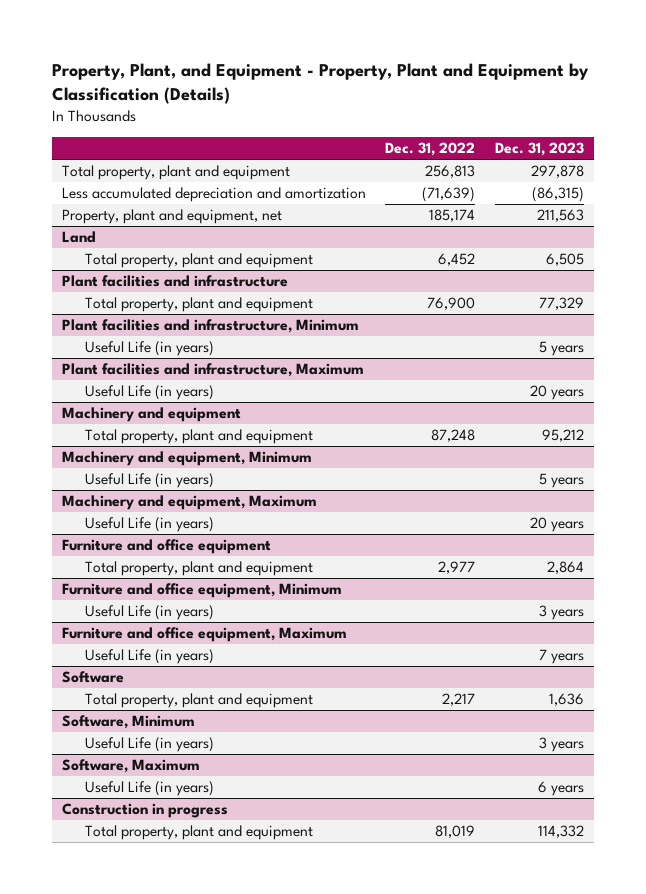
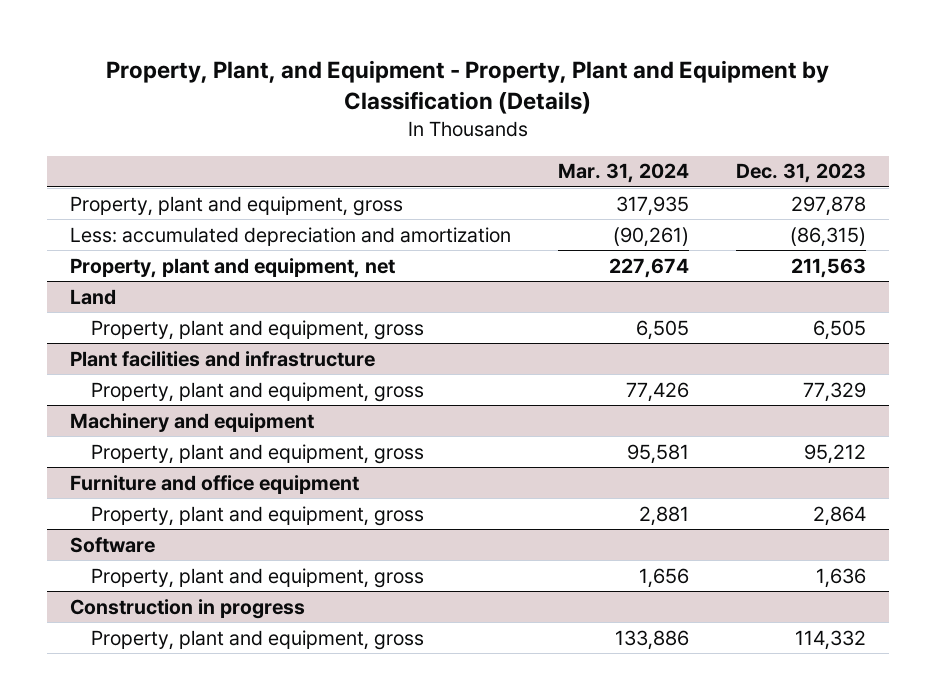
[385,142,476,157] Dec. 31, 2022 -> none
none -> [557,163,689,184] Mar. 31, 2024
[61,165,290,181] Total property, plant and equipment -> [70,195,404,216] Property, plant and equipment, gross
[61,187,366,203] Less accumulated depreciation and amortization -> [70,226,512,246] Less: accumulated depreciation and amortization
[85,253,314,269] Total property, plant and equipment -> [90,319,424,340] Property, plant and equipment, gross
[61,319,359,334] Plant facilities and infrastructure, Minimum -> none
[85,341,215,357] Useful Life (in years) -> none
[61,363,364,378] Plant facilities and infrastructure, Maximum -> none
[85,385,215,401] Useful Life (in years) -> none
[85,297,314,313] Total property, plant and equipment -> [90,381,424,402] Property, plant and equipment, gross
[61,451,312,467] Machinery and equipment, Minimum -> none
[85,473,215,489] Useful Life (in years) -> none
[61,495,317,511] Machinery and equipment, Maximum -> none
[85,517,215,533] Useful Life (in years) -> none
[85,429,314,445] Total property, plant and equipment -> [90,443,424,464] Property, plant and equipment, gross
[61,583,342,599] Furniture and office equipment, Minimum -> none
[85,605,215,621] Useful Life (in years) -> none
[61,627,347,643] Furniture and office equipment, Maximum -> none
[85,649,215,665] Useful Life (in years) -> none
[85,561,314,577] Total property, plant and equipment -> [90,505,424,526] Property, plant and equipment, gross
[61,715,195,730] Software, Minimum -> none
[85,737,215,753] Useful Life (in years) -> none
[61,759,200,774] Software, Maximum -> none
[85,781,215,797] Useful Life (in years) -> none
[85,693,314,709] Total property, plant and equipment -> [90,567,424,588] Property, plant and equipment, gross
[85,825,314,841] Total property, plant and equipment -> [90,629,424,650] Property, plant and equipment, gross

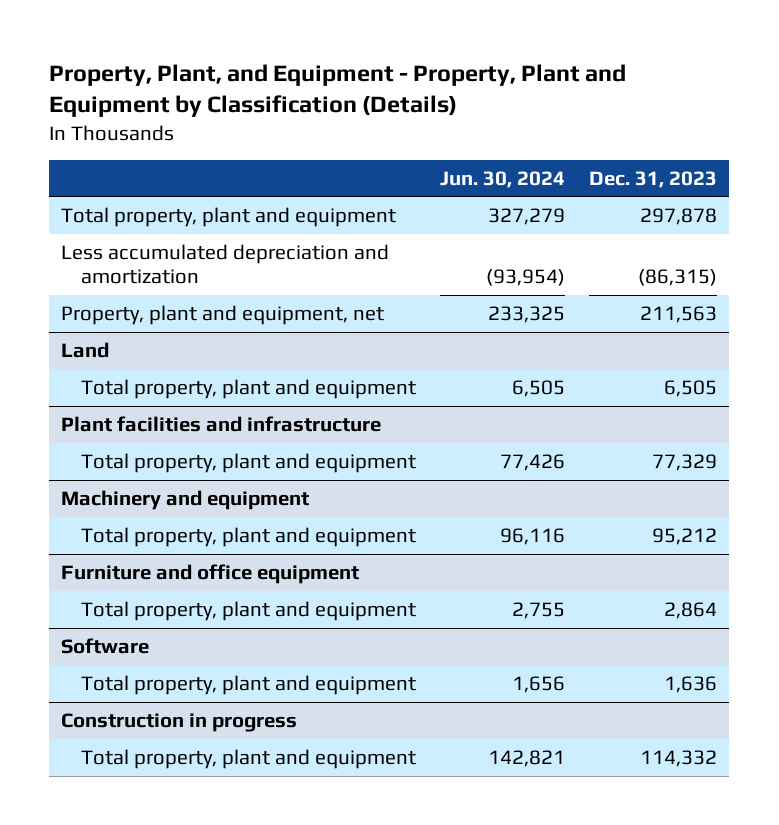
[557,163,689,184] Mar. 31, 2024 -> none
none -> [440,170,566,188] Jun. 30, 2024
[70,195,404,216] Property, plant and equipment, gross -> [61,206,397,227] Total property, plant and equipment
[70,226,512,246] Less: accumulated depreciation and amortization -> [61,243,390,285] Less accumulated depreciation and amortization
[90,319,424,340] Property, plant and equipment, gross -> [81,378,417,399] Total property, plant and equipment
[90,381,424,402] Property, plant and equipment, gross -> [81,452,417,473] Total property, plant and equipment
[90,443,424,464] Property, plant and equipment, gross -> [81,526,417,547] Total property, plant and equipment
[90,505,424,526] Property, plant and equipment, gross -> [81,600,417,621] Total property, plant and equipment
[90,567,424,588] Property, plant and equipment, gross -> [81,674,417,695] Total property, plant and equipment
[90,629,424,650] Property, plant and equipment, gross -> [81,748,417,769] Total property, plant and equipment

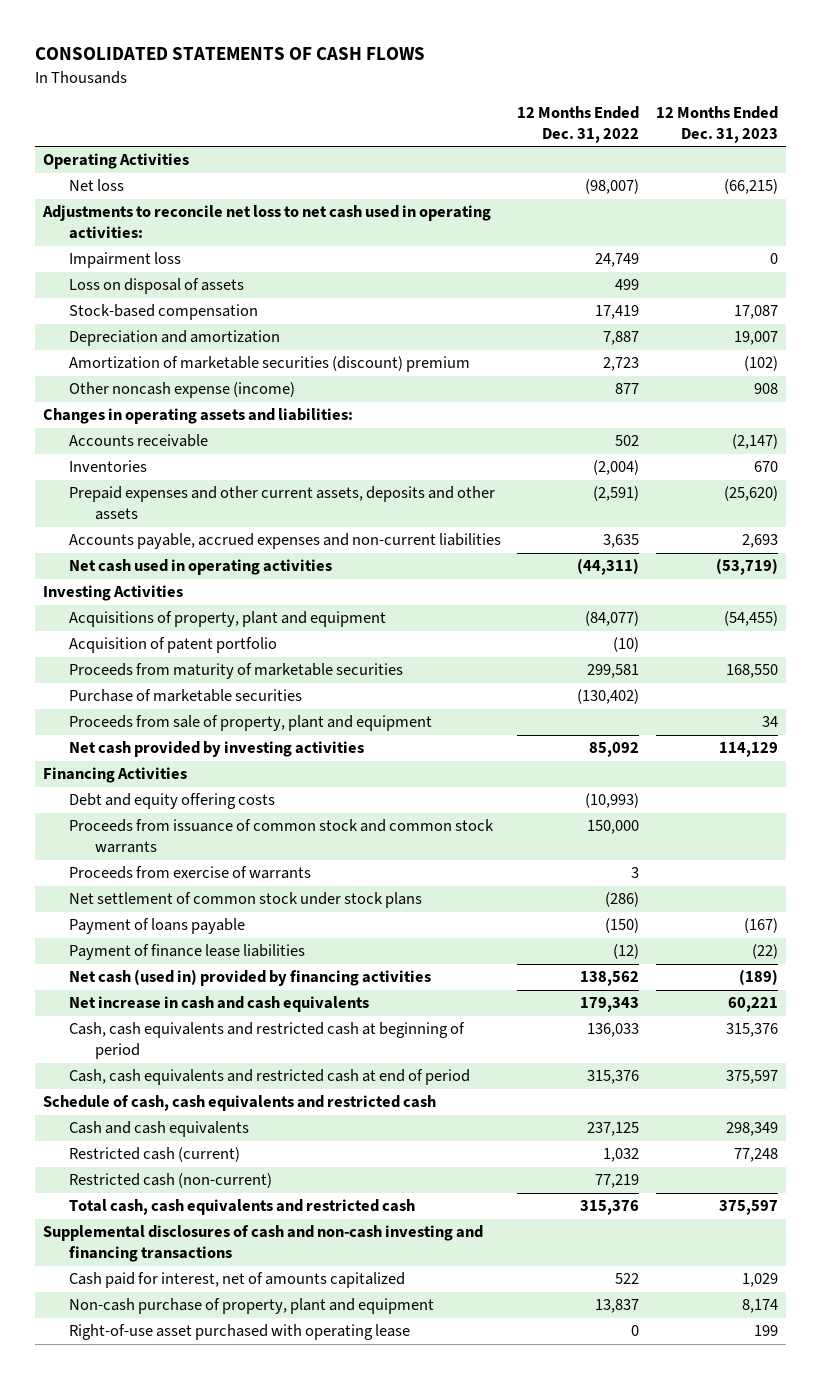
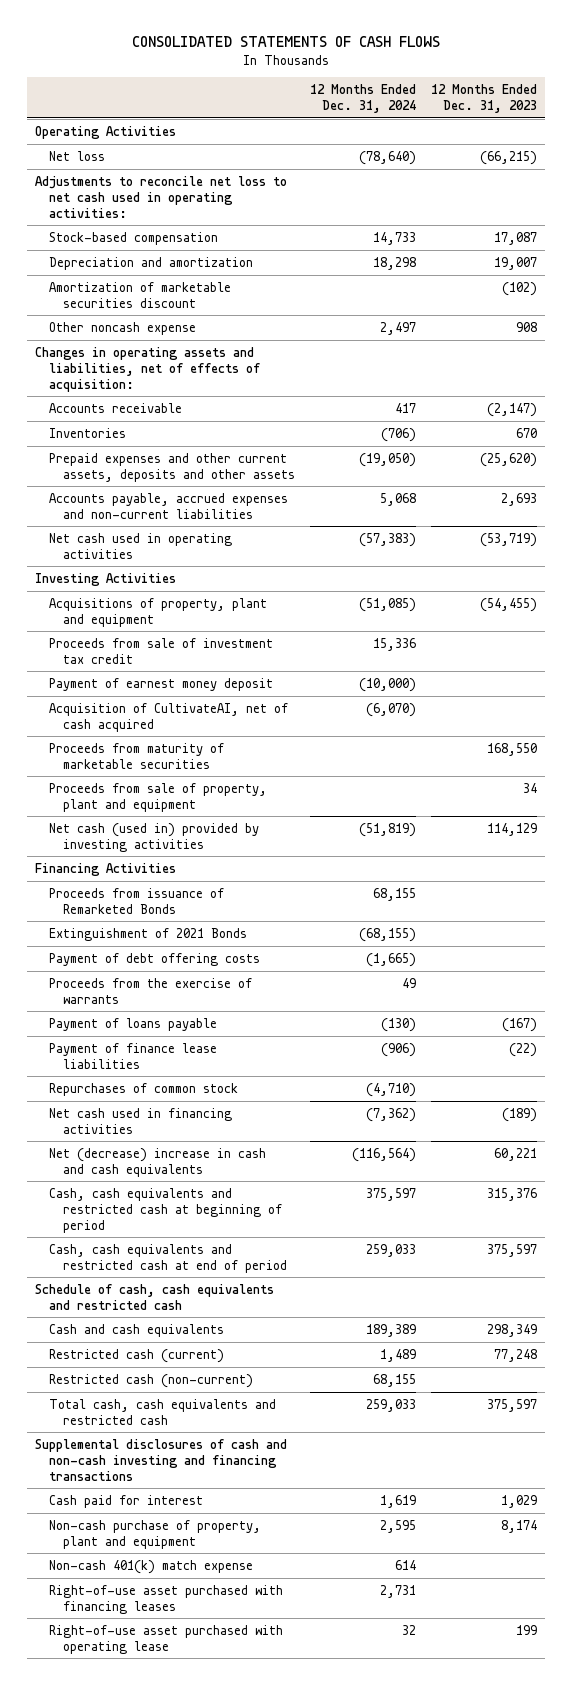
[517,105,640,143] 12 Months Ended Dec. 31, 2022 -> none
none -> [310,84,417,114] 12 Months Ended Dec. 31, 2024
[68,252,181,269] Impairment loss -> none
[68,278,244,295] Loss on disposal of assets -> none
[68,356,470,373] Amortization of marketable securities (discount) premium -> [48,281,231,308] Amortization of marketable securities discount
[68,382,295,399] Other noncash expense (income) -> [48,321,196,335] Other noncash expense
[42,408,353,425] Changes in operating assets and liabilities: -> [34,346,260,392] Changes in operating assets and liabilities, net of effects of acquisition:
[68,637,277,654] Acquisition of patent portfolio -> none
none -> [48,637,273,664] Proceeds from sale of investment tax credit
none -> [48,677,273,691] Payment of earnest money deposit
none -> [48,702,288,732] Acquisition of CultivateAI, net of cash acquired
[68,689,302,703] Purchase of marketable securities -> none
[68,741,364,758] Net cash provided by investing activities -> [48,822,259,852] Net cash (used in) provided by investing activities
[68,793,275,810] Debt and equity offering costs -> none
[68,819,494,854] Proceeds from issuance of common stock and common stock warrants -> none
[68,892,422,909] Net settlement of common stock under stock plans -> none
none -> [48,887,224,914] Proceeds from issuance of Remarketed Bonds
none -> [48,927,247,941] Extinguishment of 2021 Bonds
none -> [48,952,260,966] Payment of debt offering costs
[68,866,311,880] Proceeds from exercise of warrants -> [48,977,252,1004] Proceeds from the exercise of warrants
none -> [48,1082,238,1096] Repurchases of common stock
[68,969,431,987] Net cash (used in) provided by financing activities -> [48,1107,232,1134] Net cash used in financing activities
[68,996,369,1013] Net increase in cash and cash equivalents -> [48,1147,266,1177] Net (decrease) increase in cash and cash equivalents
[68,1272,405,1289] Cash paid for interest, net of amounts capitalized -> [48,1494,203,1508] Cash paid for interest
none -> [48,1559,253,1574] Non-cash 401(k) match expense
none -> [48,1584,283,1614] Right-of-use asset purchased with financing leases

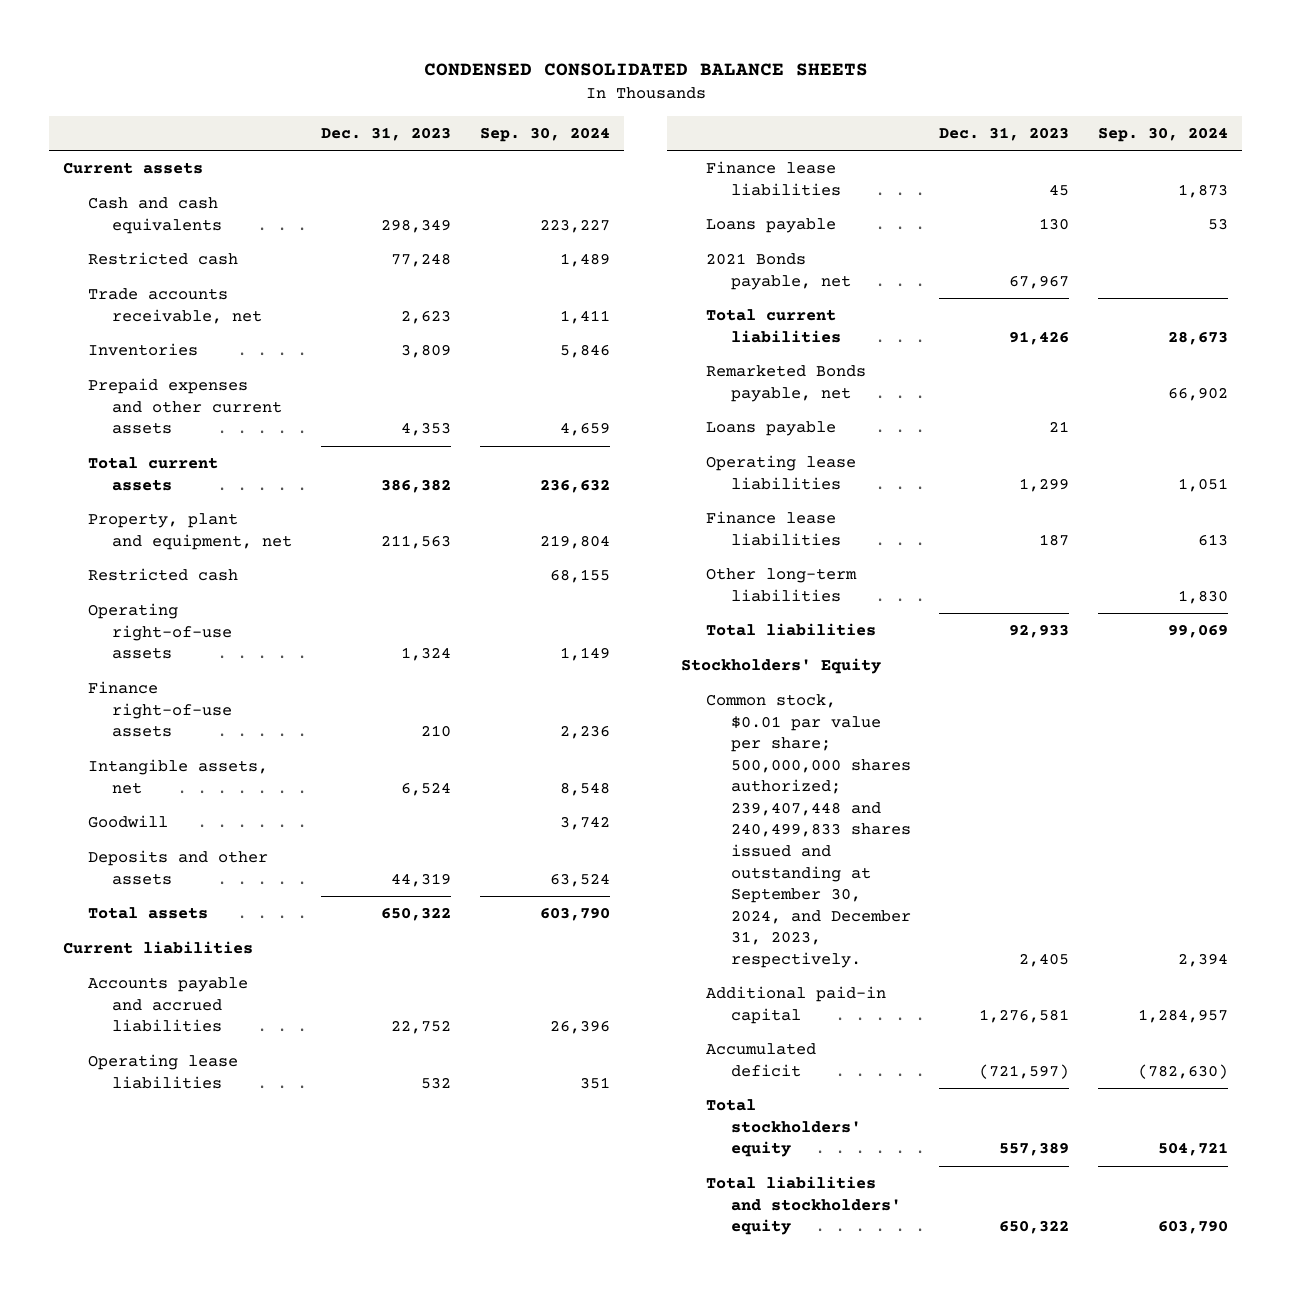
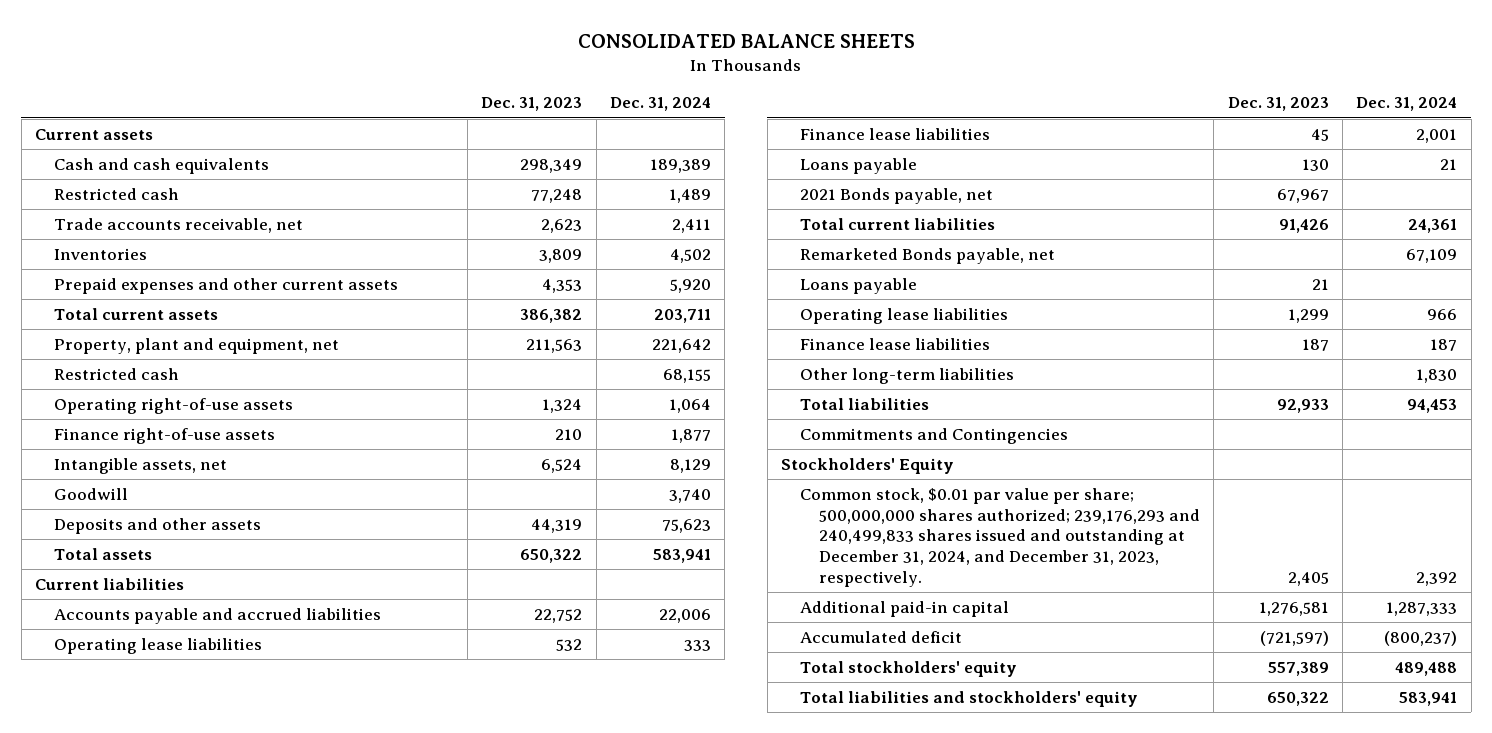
[423,63,868,77] CONDENSED CONSOLIDATED BALANCE SHEETS -> [578,33,916,48] CONSOLIDATED BALANCE SHEETS
[479,126,610,142] Sep. 30, 2024 -> none
none -> [610,97,712,112] Dec. 31, 2024
none -> [800,427,1069,444] Commitments and Contingencies
[705,694,911,968] Common stock, $0.01 par value per share; 500,000,000 shares authorized; 239,407,448 and 240,499,833 shares issued and outstanding at September 30, 2024, and December 31, 2023, respectively. -> [800,487,1200,588] Common stock, $0.01 par value per share; 500,000,000 shares authorized; 239,176,293 and 240,499,833 shares issued and outstanding at December 31, 2024, and December 31, 2023, respectively.

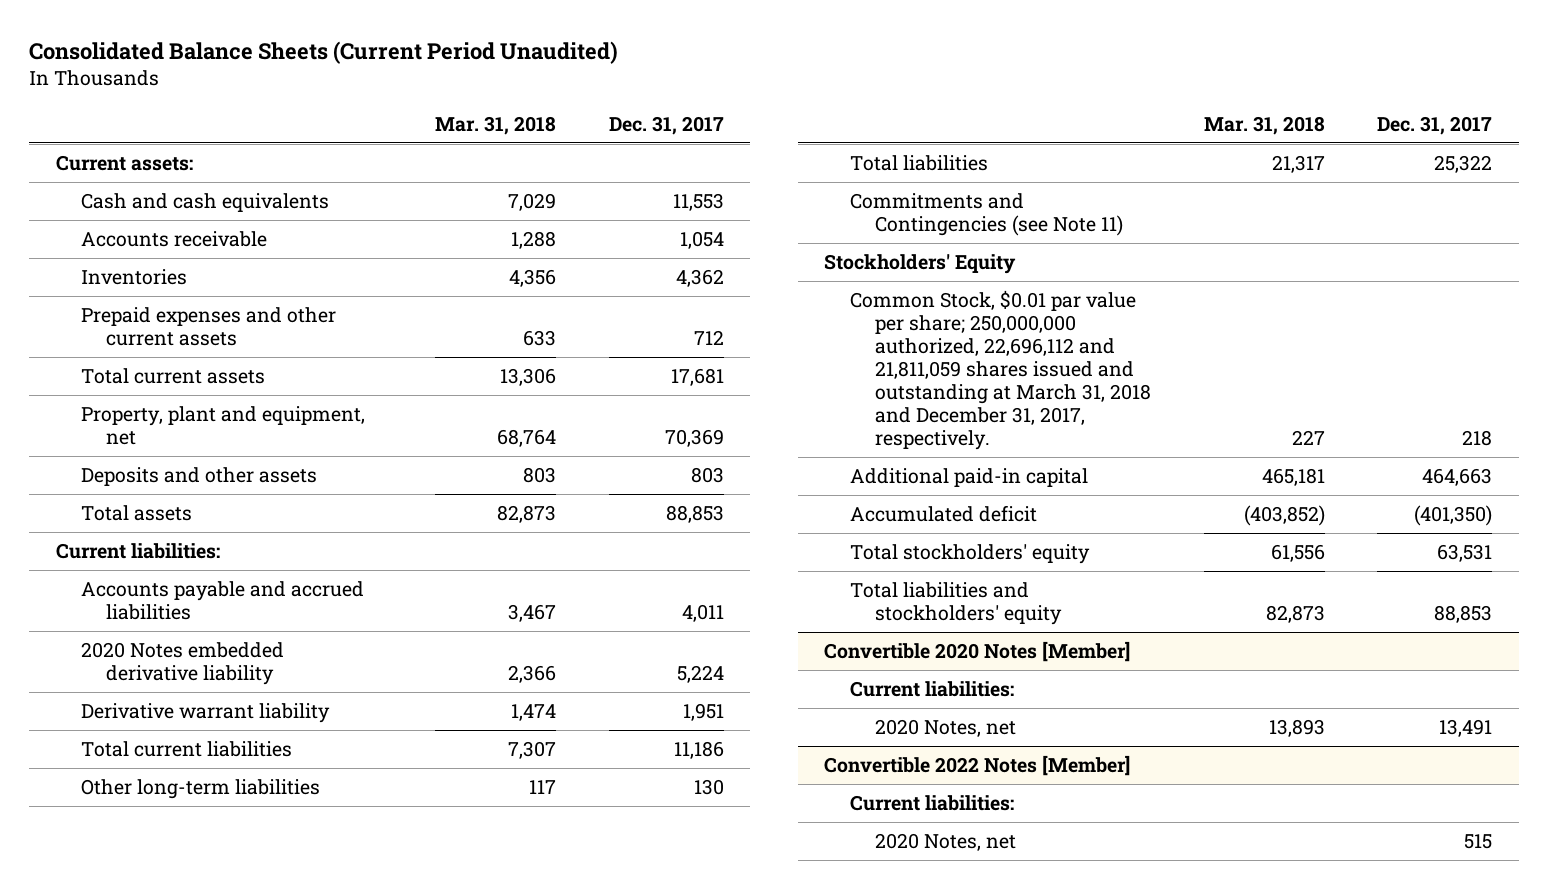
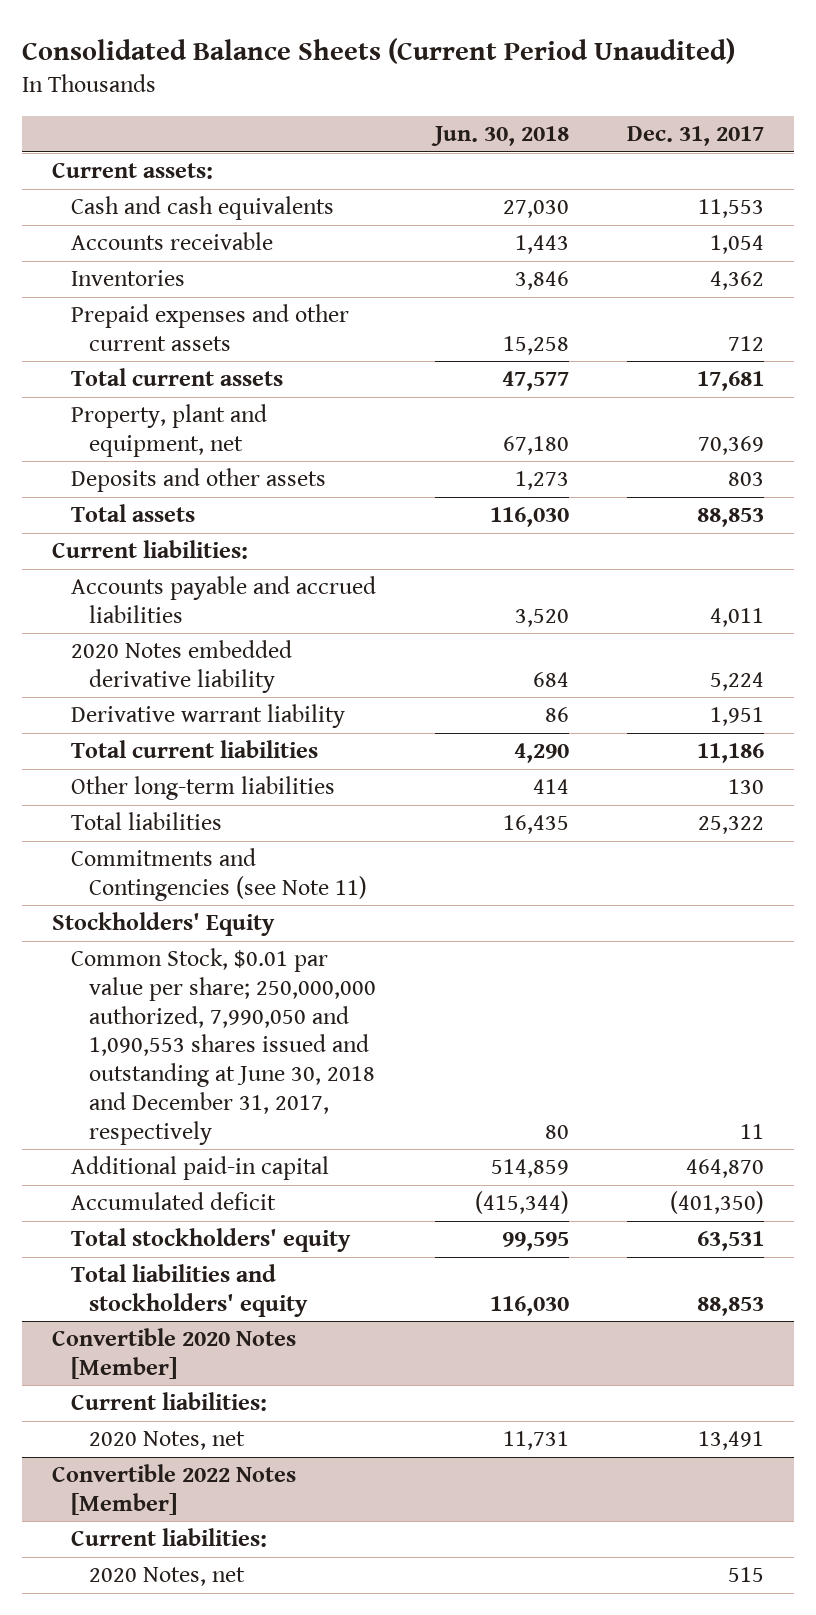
[434,115,556,135] Mar. 31, 2018 -> none
none -> [430,126,569,147] Jun. 30, 2018
[849,290,1152,450] Common Stock, $0.01 par value per share; 250,000,000 authorized, 22,696,112 and 21,811,059 shares issued and outstanding at March 31, 2018 and December 31, 2017, respectively. -> [70,948,377,1145] Common Stock, $0.01 par value per share; 250,000,000 authorized, 7,990,050 and 1,090,553 shares issued and outstanding at June 30, 2018 and December 31, 2017, respectively
[1462,429,1493,446] 218 -> [740,1123,765,1139] 11
[1422,468,1493,487] 464,663 -> [686,1159,765,1179] 464,870

